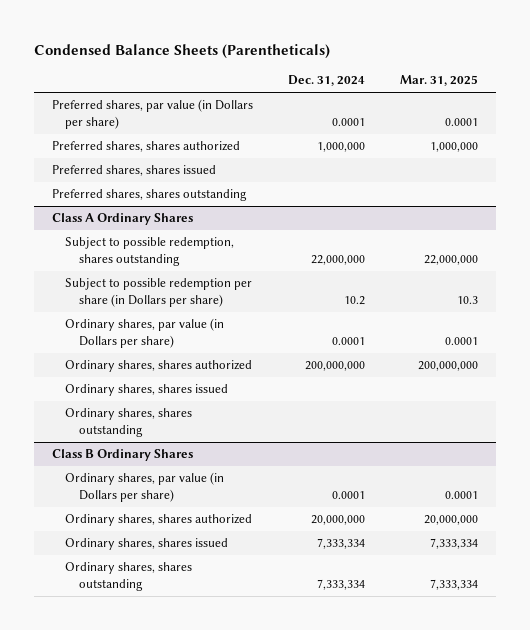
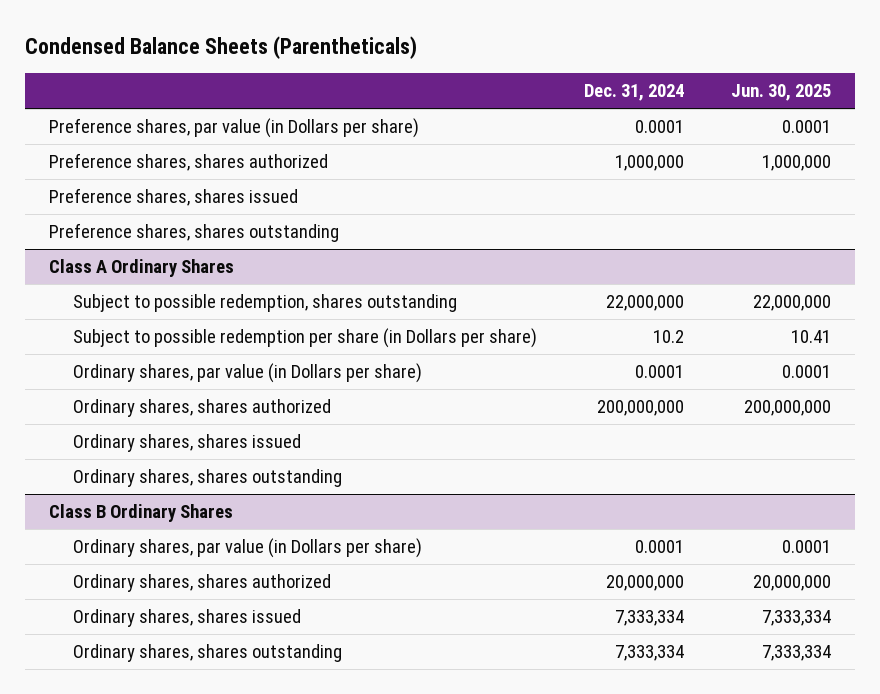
[400,75,479,87] Mar. 31, 2025 -> none
none -> [731,83,832,101] Jun. 30, 2025
[51,99,253,130] Preferred shares, par value (in Dollars per share) -> [48,118,419,139] Preference shares, par value (in Dollars per share)
[51,141,240,153] Preferred shares, shares authorized -> [48,153,328,172] Preference shares, shares authorized
[51,165,216,177] Preferred shares, shares issued -> [48,188,298,207] Preference shares, shares issued
[51,189,247,202] Preferred shares, shares outstanding -> [48,223,339,243] Preference shares, shares outstanding

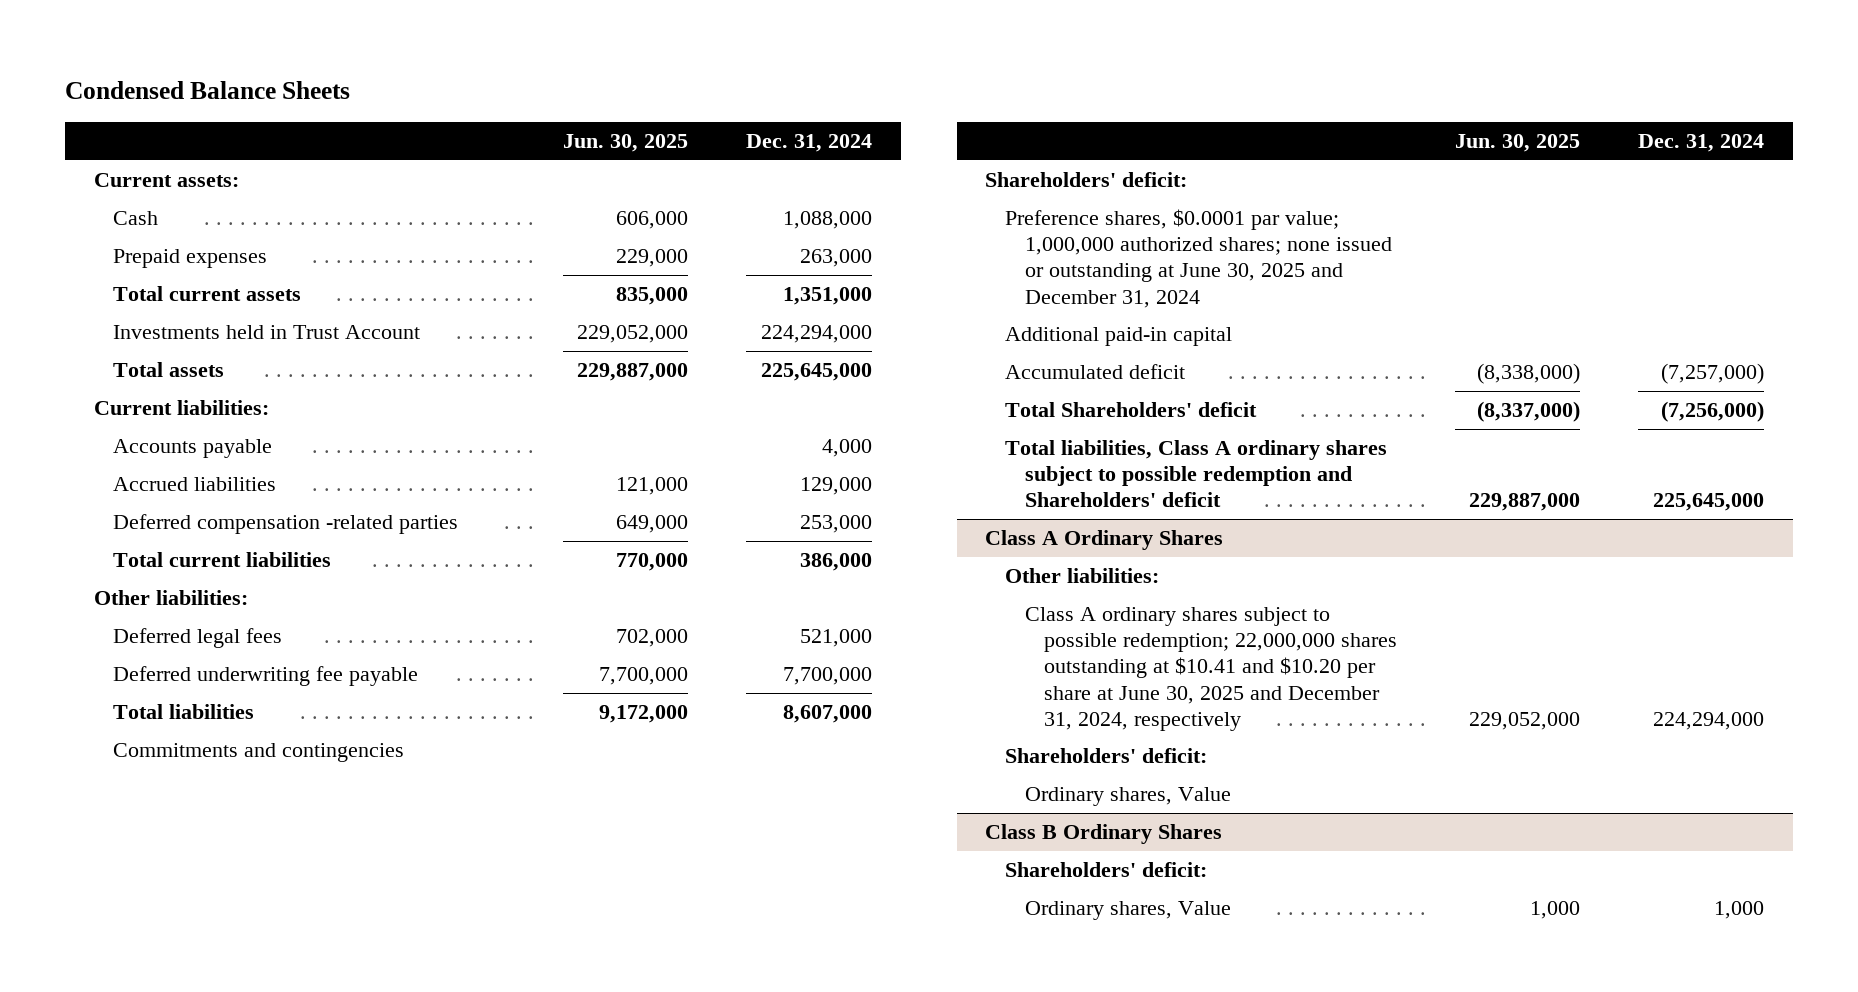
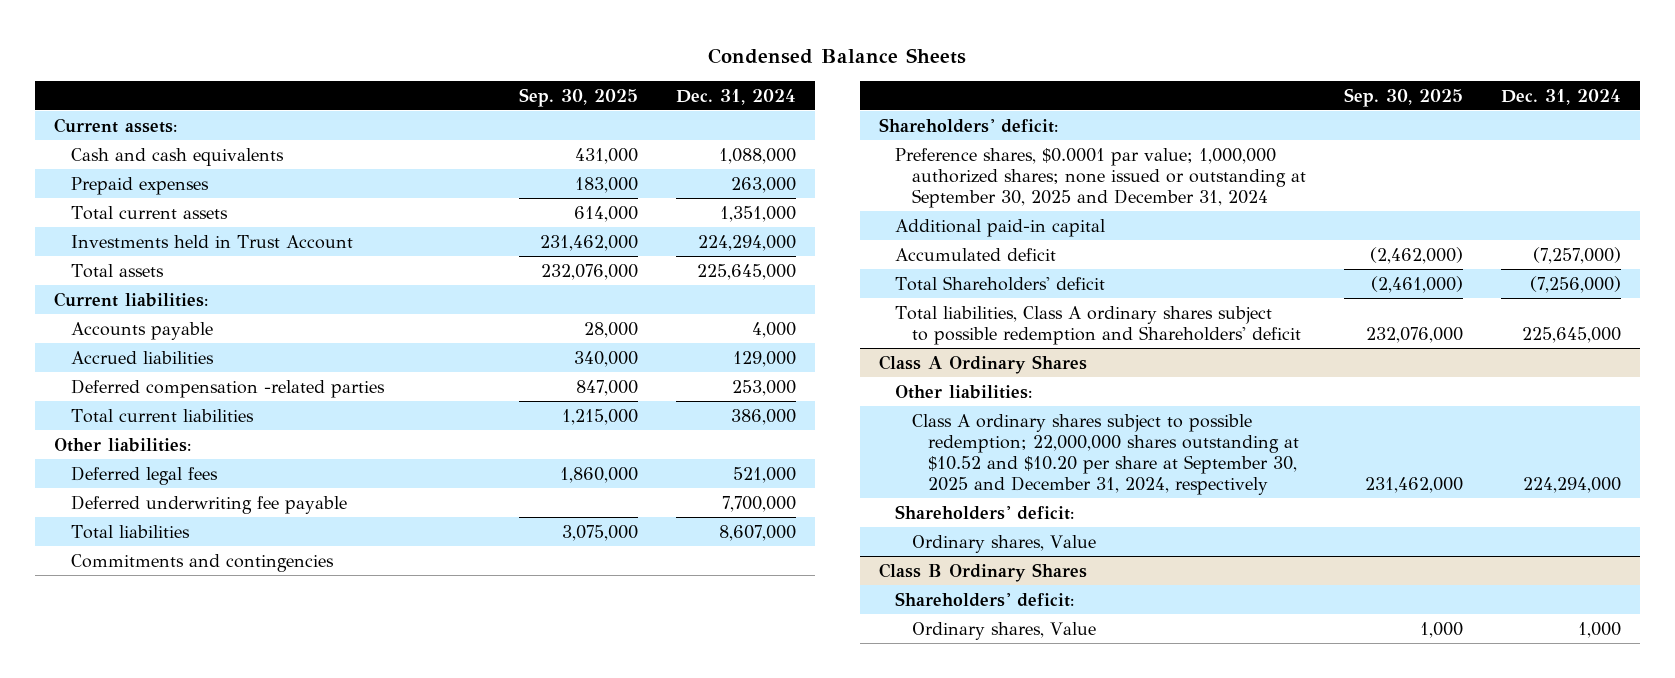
[563,133,689,152] Jun. 30, 2025 -> none
none -> [519,87,639,107] Sep. 30, 2025
[113,211,159,226] Cash -> [70,147,284,166] Cash and cash equivalents
[1005,209,1392,308] Preference shares, $0.0001 par value; 1,000,000 authorized shares; none issued or outstanding at June 30, 2025 and December 31, 2024 -> [895,147,1306,208] Preference shares, $0.0001 par value; 1,000,000 authorized shares; none issued or outstanding at September 30, 2025 and December 31, 2024
[1024,607,1398,731] Class A ordinary shares subject to possible redemption; 22,000,000 shares outstanding at $10.41 and $10.20 per share at June 30, 2025 and December 31, 2024, respectively -> [911,413,1300,495] Class A ordinary shares subject to possible redemption; 22,000,000 shares outstanding at $10.52 and $10.20 per share at September 30, 2025 and December 31, 2024, respectively

